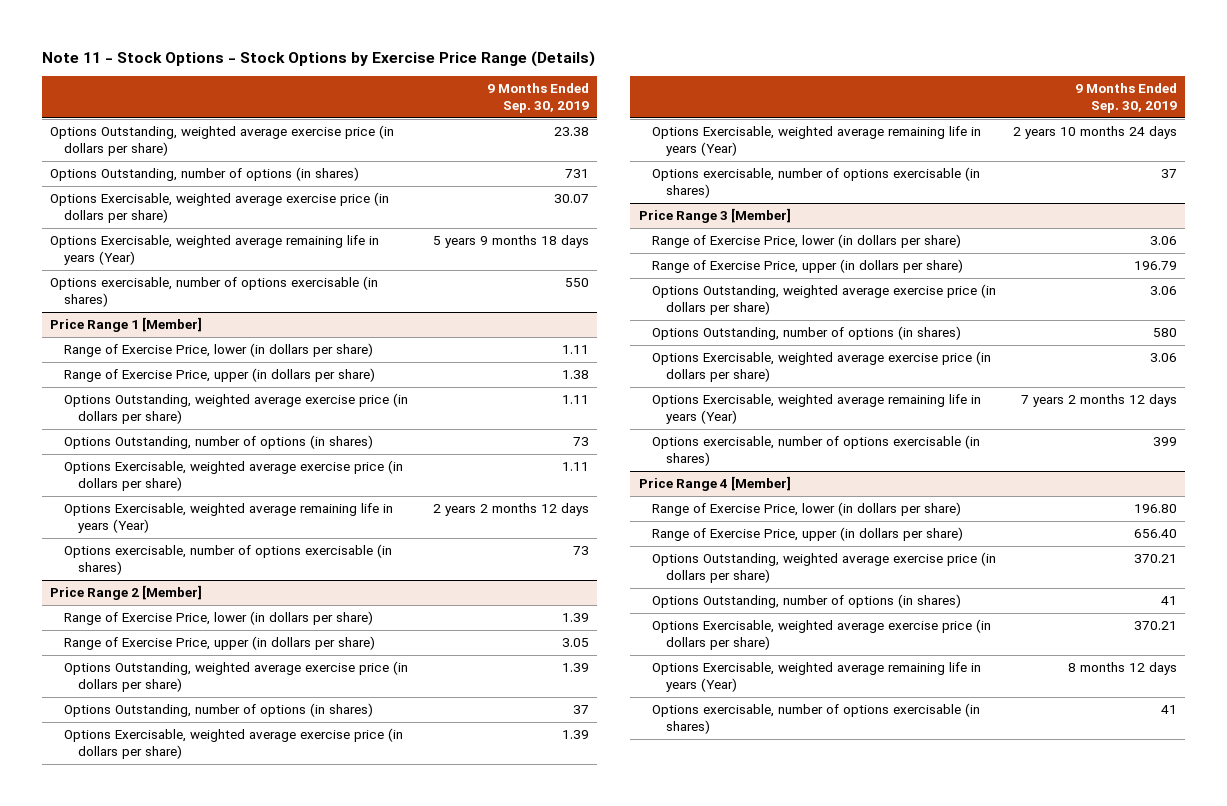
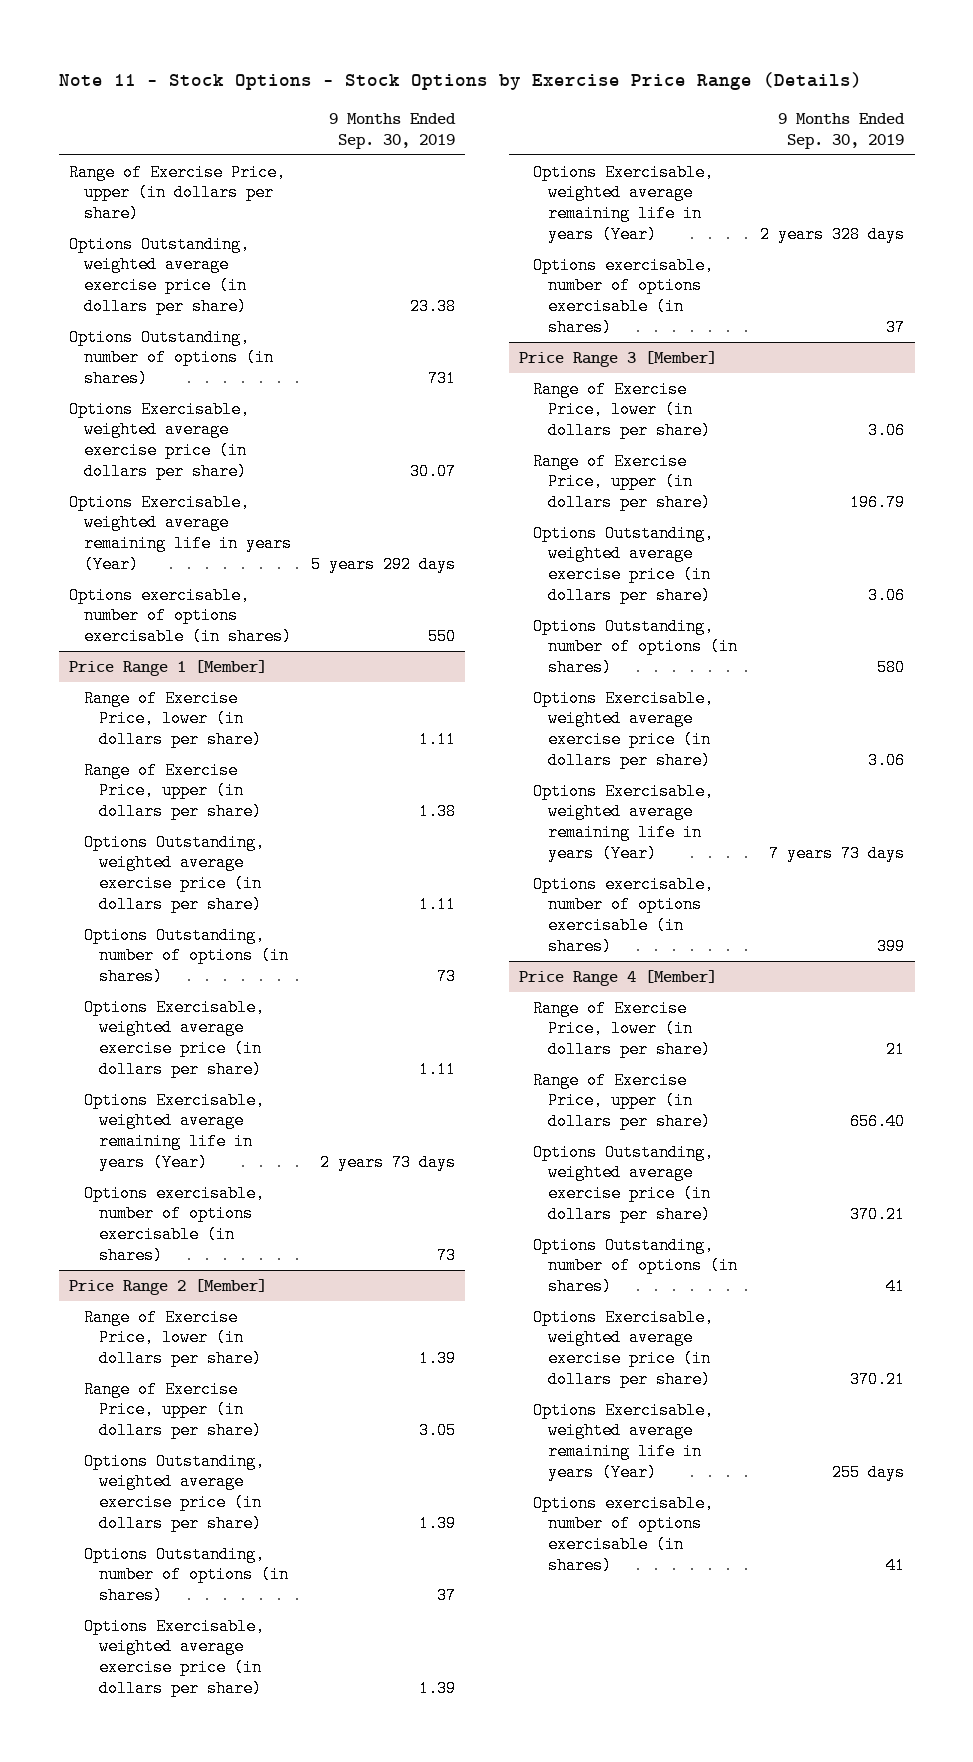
none -> [69,163,287,222] Range of Exercise Price, upper (in dollars per share)
[432,235,589,249] 5 years 9 months 18 days -> [310,555,456,573] 5 years 292 days
[432,503,589,517] 2 years 2 months 12 days -> [319,1153,456,1171] 2 years 73 days
[1013,126,1178,140] 2 years 10 months 24 days -> [760,225,906,243] 2 years 328 days
[1021,394,1178,408] 7 years 2 months 12 days -> [769,844,906,862] 7 years 73 days
[1134,504,1178,514] 196.80 -> [886,1040,906,1058] 21
[1068,662,1178,676] 8 months 12 days -> [832,1463,906,1481] 255 days

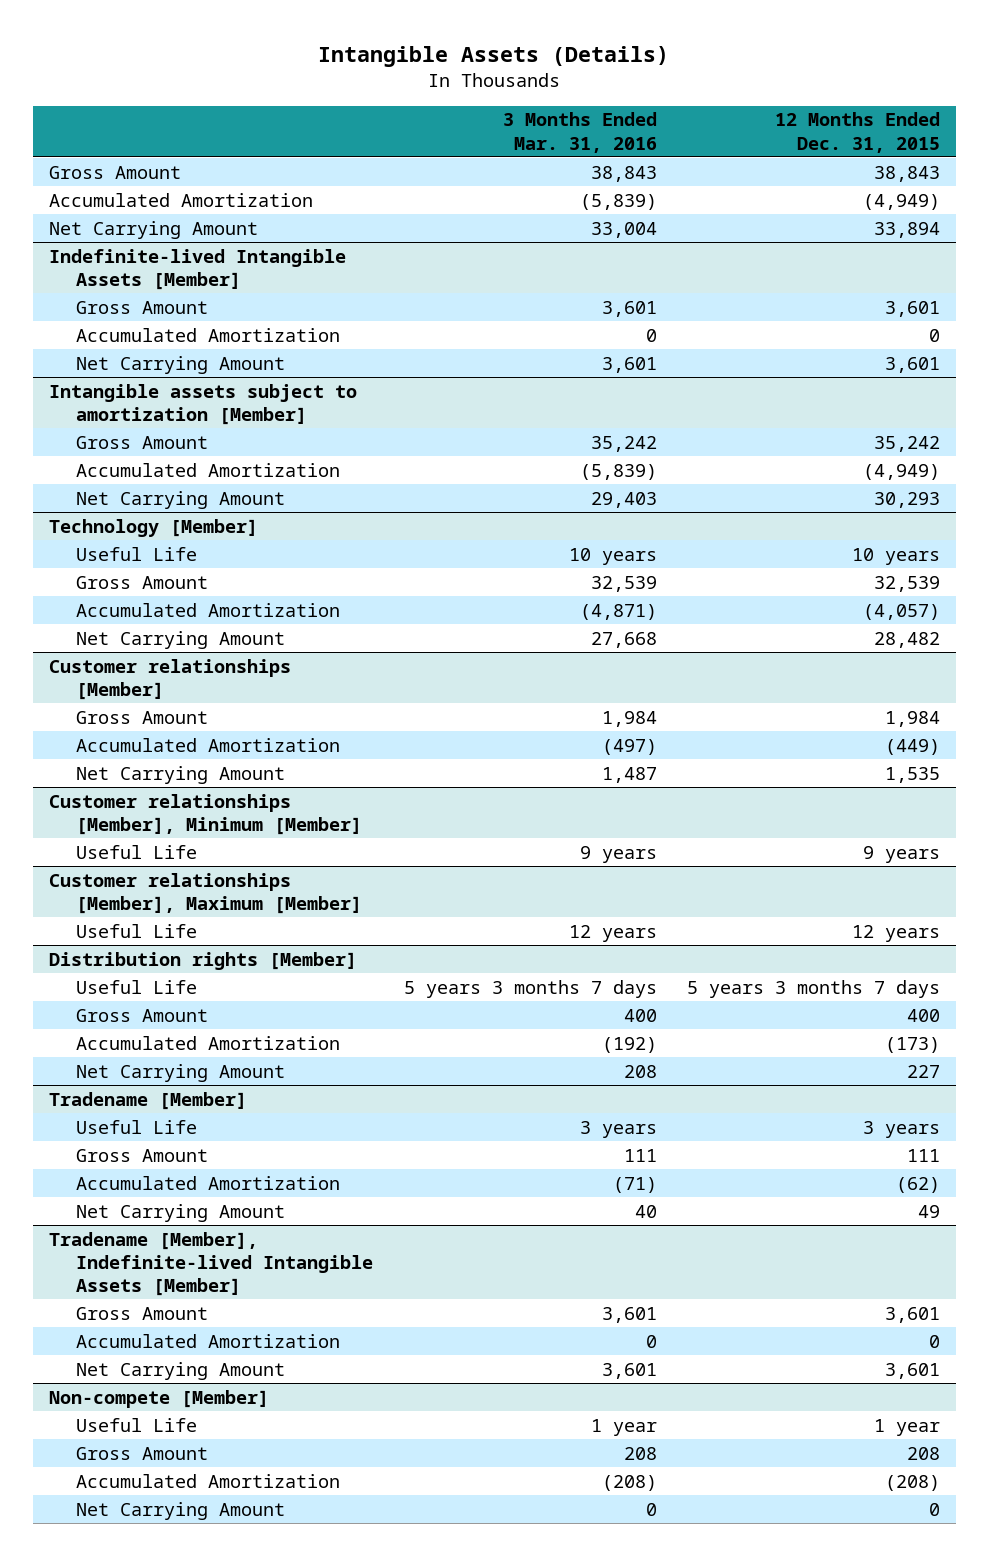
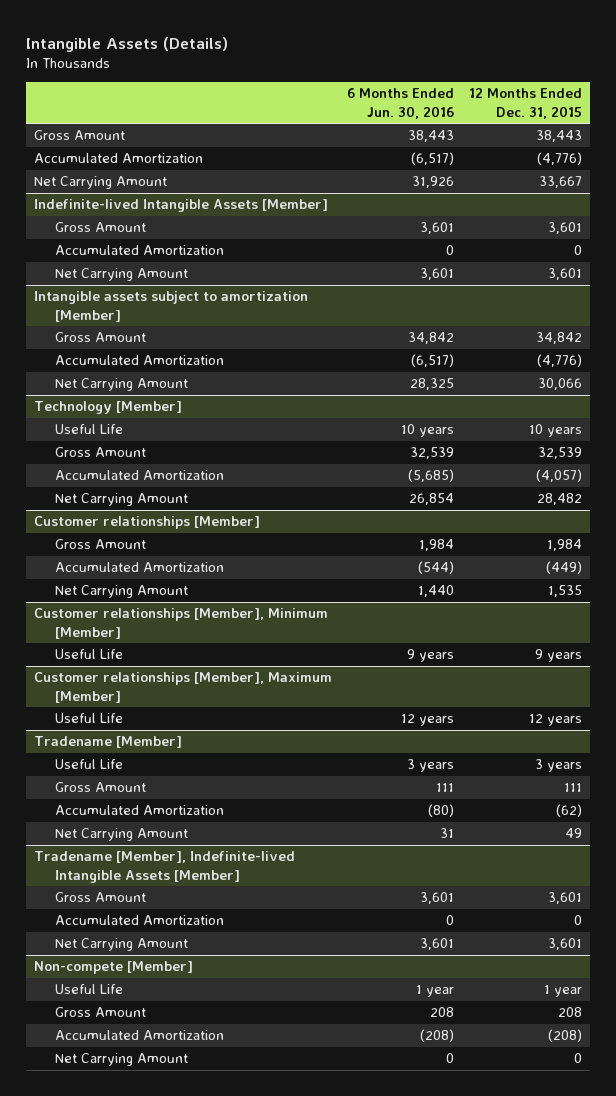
[502,112,657,153] 3 Months Ended Mar. 31, 2016 -> none
none -> [347,88,455,120] 6 Months Ended Jun. 30, 2016
[874,165,941,182] 38,843 -> [536,130,583,143] 38,443
[863,193,941,210] (4,949) -> [537,152,583,166] (4,776)
[874,221,941,238] 33,894 -> [539,176,583,189] 33,667
[874,435,941,452] 35,242 -> [536,332,583,345] 34,842
[863,463,941,480] (4,949) -> [537,354,583,368] (4,776)
[874,491,941,508] 30,293 -> [538,378,583,391] 30,066
[48,951,357,970] Distribution rights [Member] -> none
[76,979,198,994] Useful Life -> none
[76,1008,209,1022] Gross Amount -> none
[76,1035,341,1050] Accumulated Amortization -> none
[76,1063,286,1082] Net Carrying Amount -> none

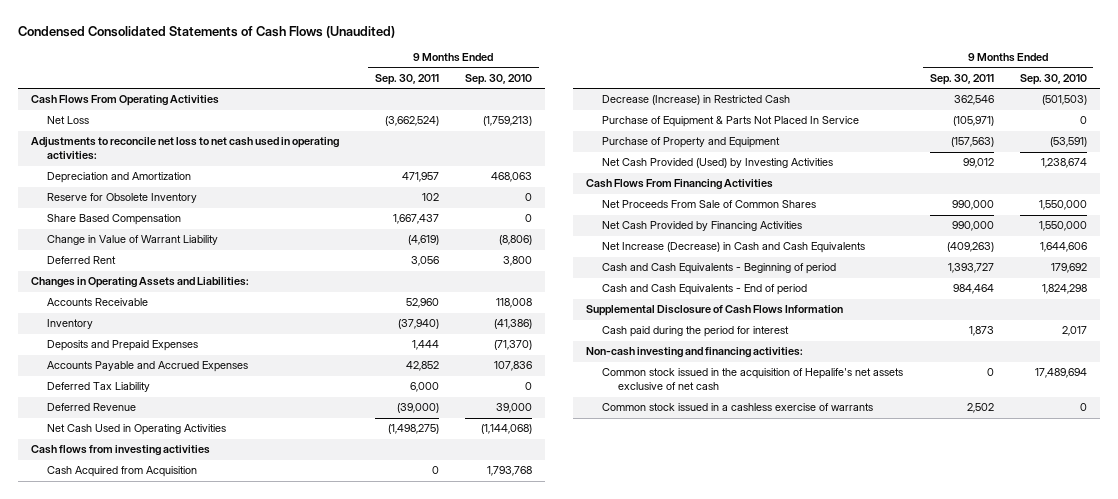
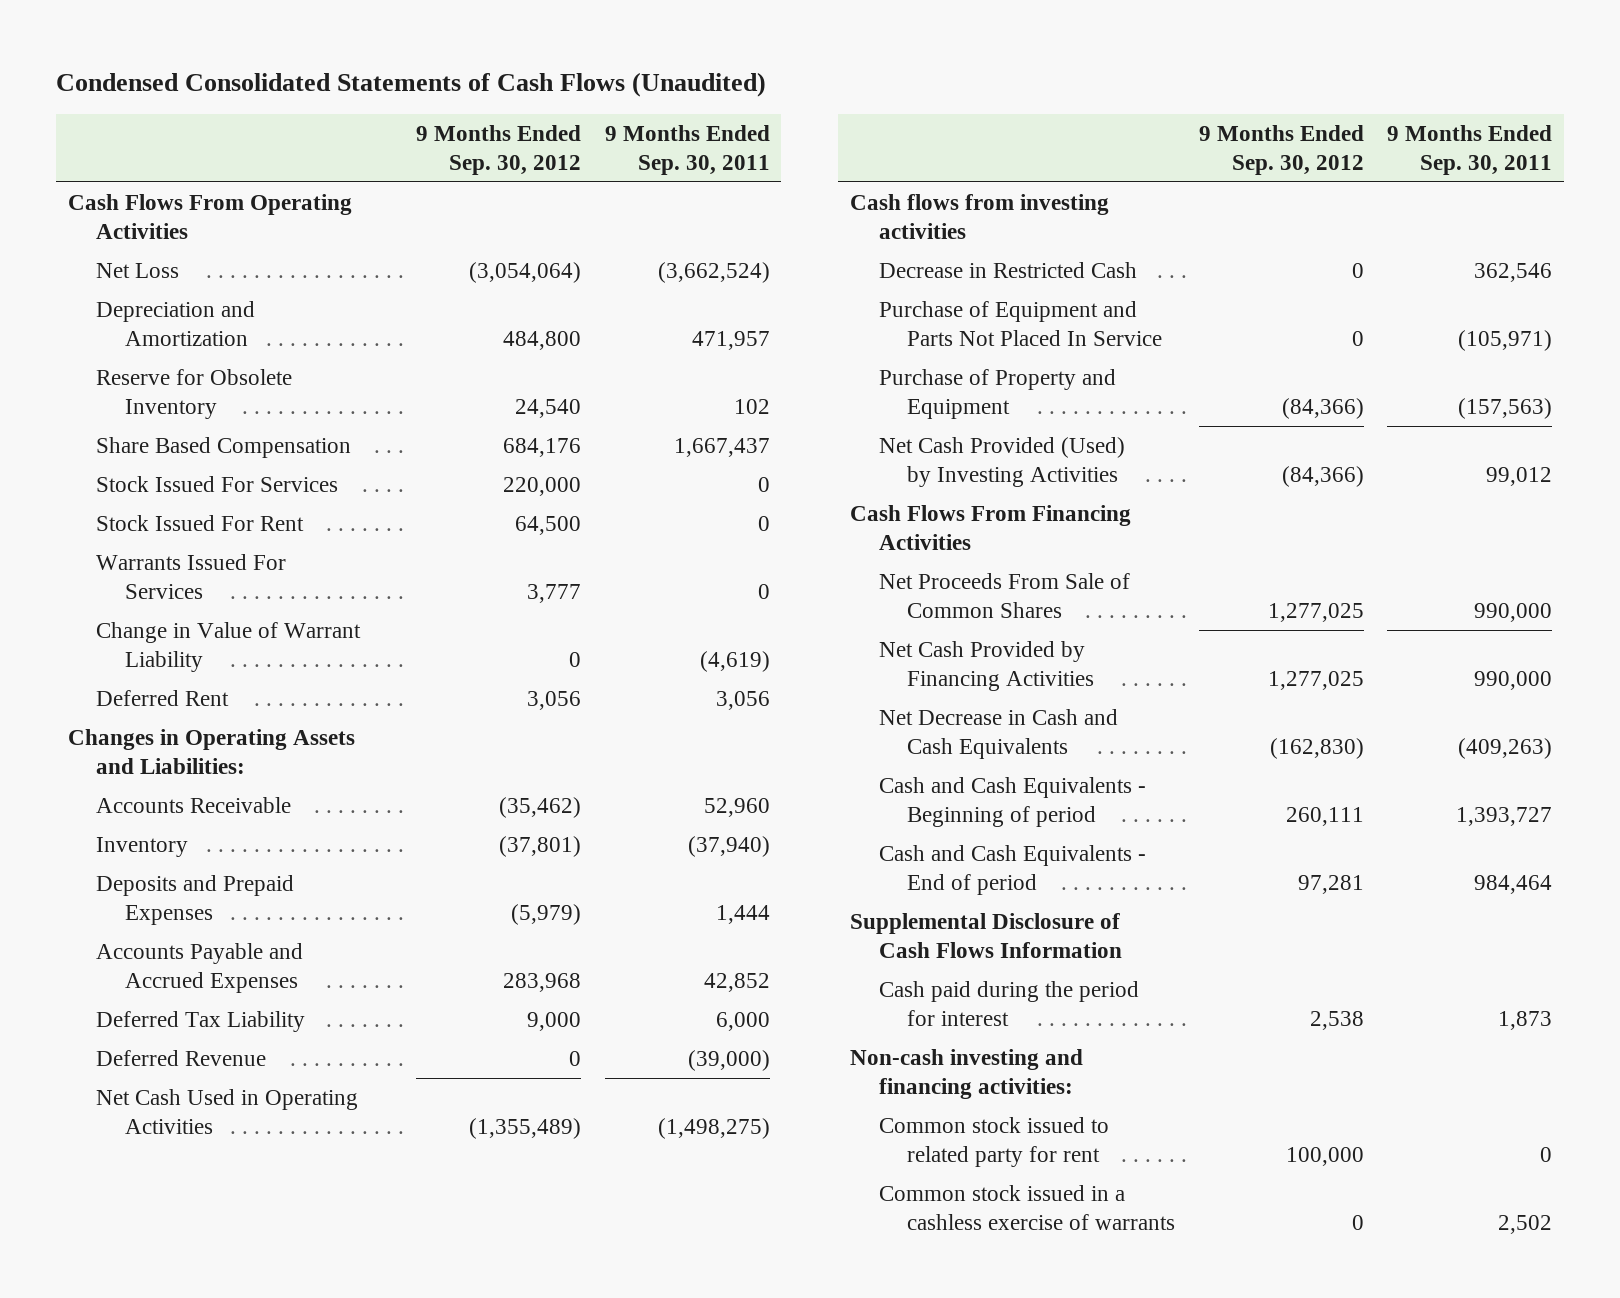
[465,74,533,86] Sep. 30, 2010 -> none
none -> [416,124,582,175] 9 Months Ended Sep. 30, 2012
[31,137,340,161] Adjustments to reconcile net loss to net cash used in operating activities: -> none
none -> [96,475,339,492] Stock Issued For Services
none -> [96,514,305,531] Stock Issued For Rent
none -> [96,553,287,599] Warrants Issued For Services
[47,466,198,478] Cash Acquired from Acquisition -> none
[602,95,791,106] Decrease (Increase) in Restricted Cash -> [878,261,1137,278] Decrease in Restricted Cash
[602,116,860,128] Purchase of Equipment & Parts Not Placed In Service -> [878,300,1163,346] Purchase of Equipment and Parts Not Placed In Service
[602,242,866,254] Net Increase (Decrease) in Cash and Cash Equivalents -> [878,708,1118,759] Net Decrease in Cash and Cash Equivalents
[602,368,904,391] Common stock issued in the acquisition of Hepalife's net assets exclusive of net cash -> none
none -> [878,1116,1109,1167] Common stock issued to related party for rent

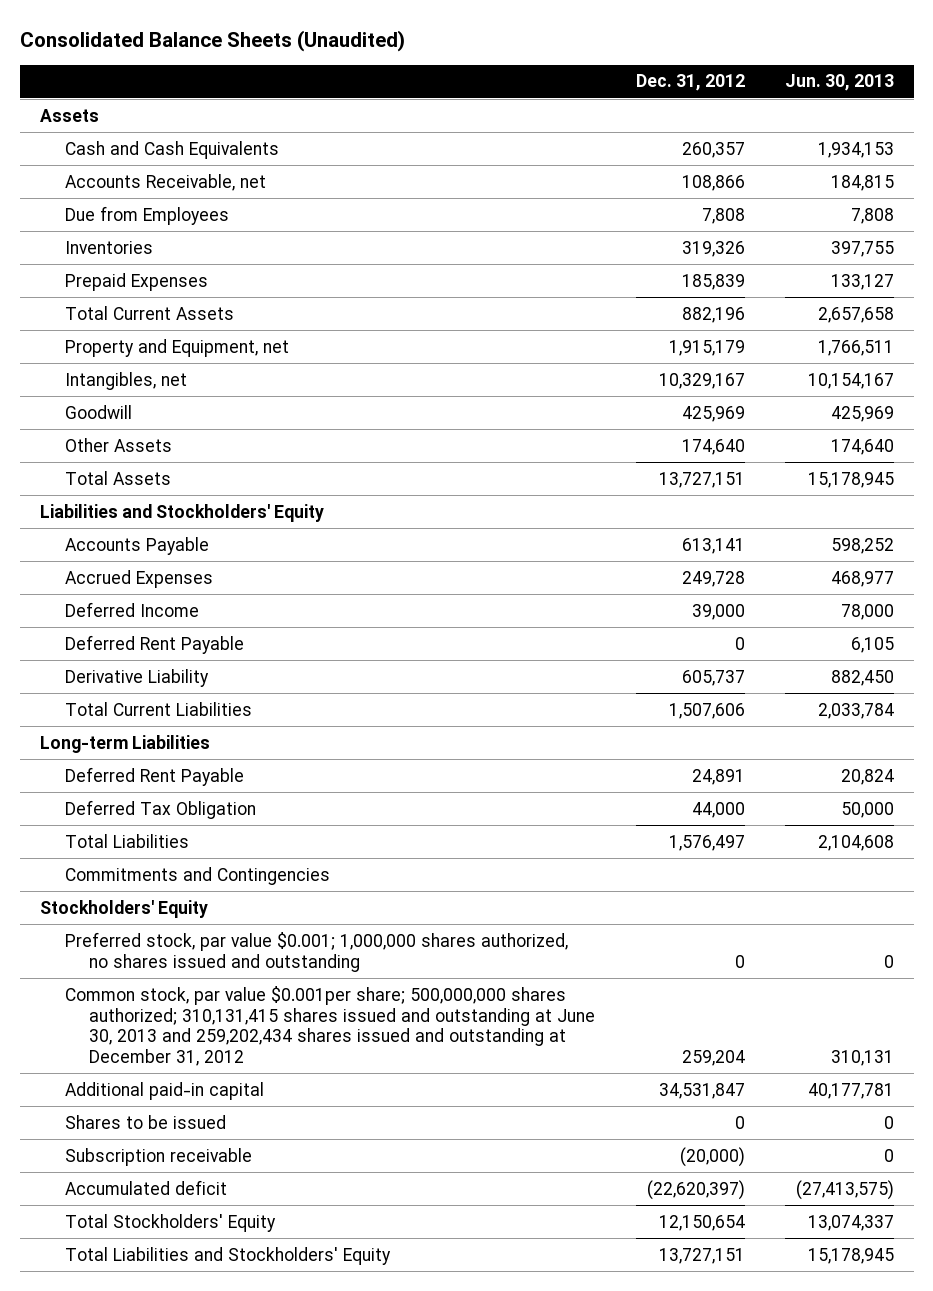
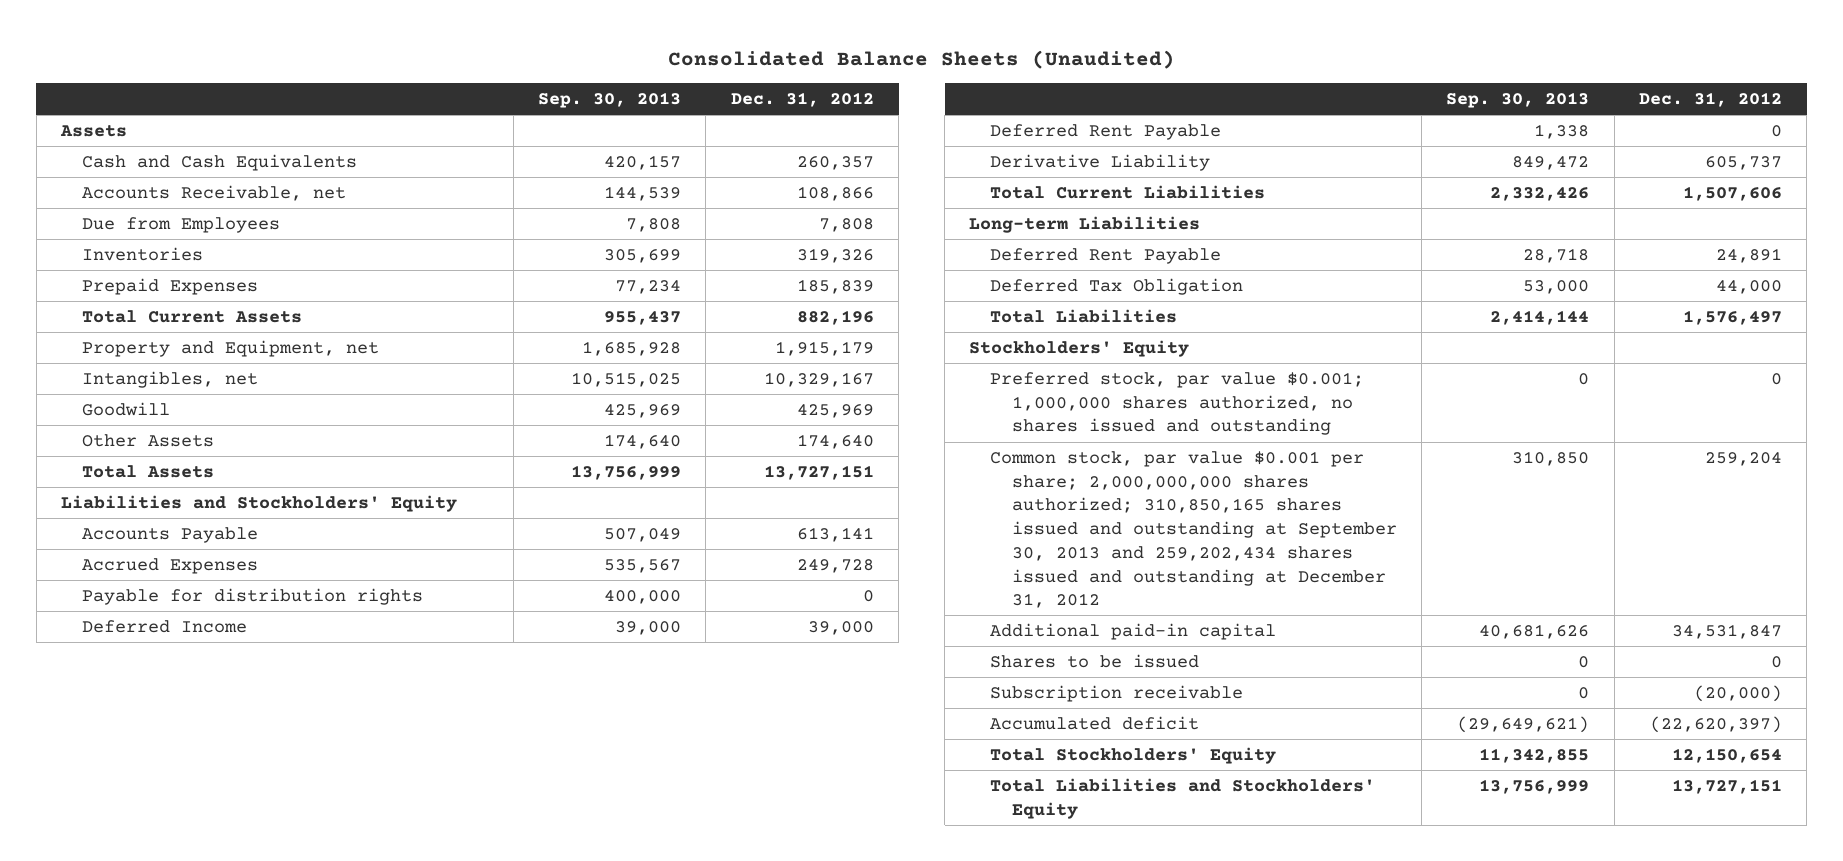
[784,74,894,92] Jun. 30, 2013 -> none
none -> [538,92,682,109] Sep. 30, 2013
none -> [82,587,424,605] Payable for distribution rights
[64,866,330,885] Commitments and Contingencies -> none
[64,985,596,1066] Common stock, par value $0.001per share; 500,000,000 shares authorized; 310,131,415 shares issued and outstanding at June 30, 2013 and 259,202,434 shares issued and outstanding at December 31, 2012 -> [990,450,1397,609] Common stock, par value $0.001 per share; 2,000,000,000 shares authorized; 310,850,165 shares issued and outstanding at September 30, 2013 and 259,202,434 shares issued and outstanding at December 31, 2012

